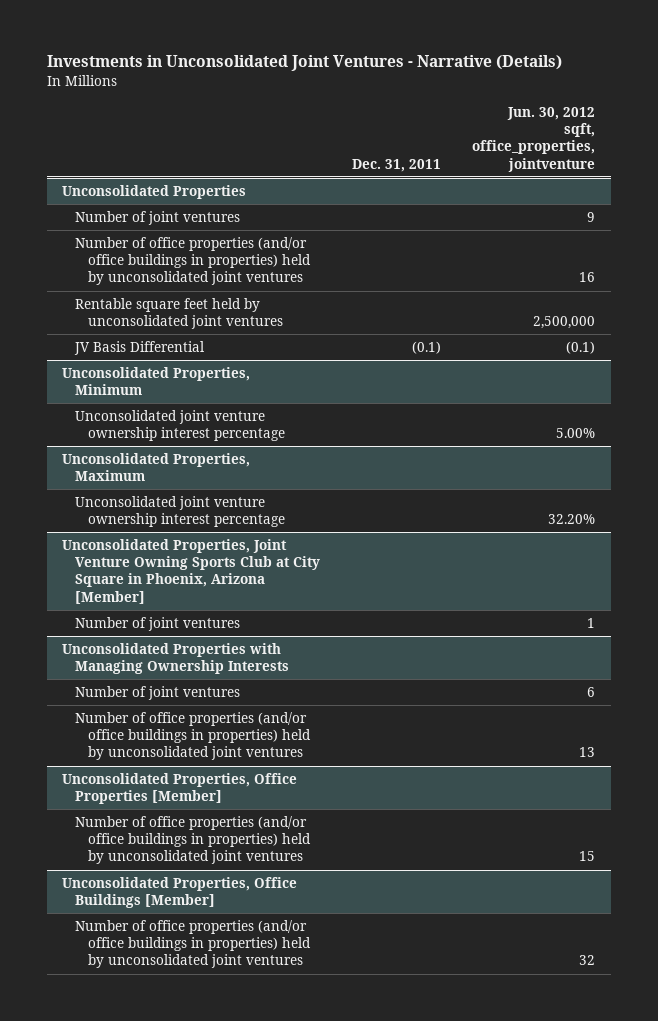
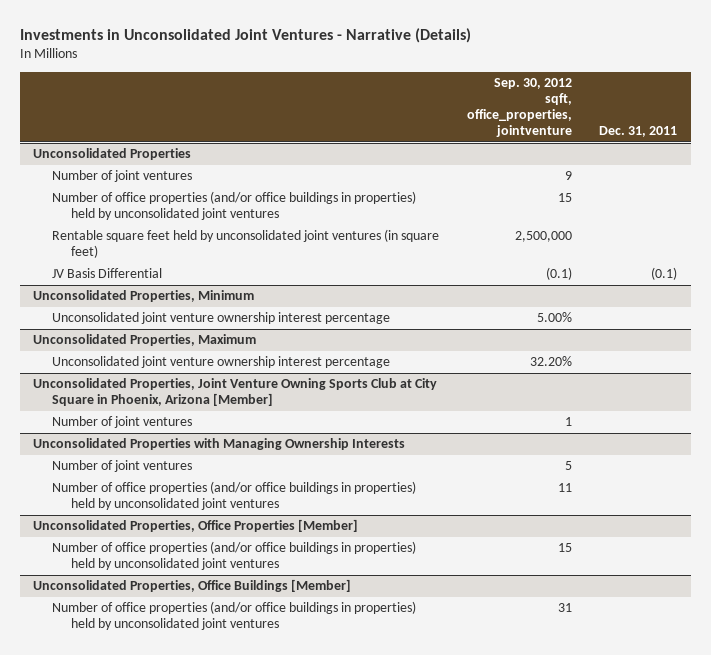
[472,106,596,172] Jun. 30, 2012 sqft, office_properties, jointventure -> none
none -> [466,77,572,138] Sep. 30, 2012 sqft, office_properties, jointventure
[75,297,284,330] Rentable square feet held by unconsolidated joint ventures -> [52,229,440,259] Rentable square feet held by unconsolidated joint ventures (in square feet)

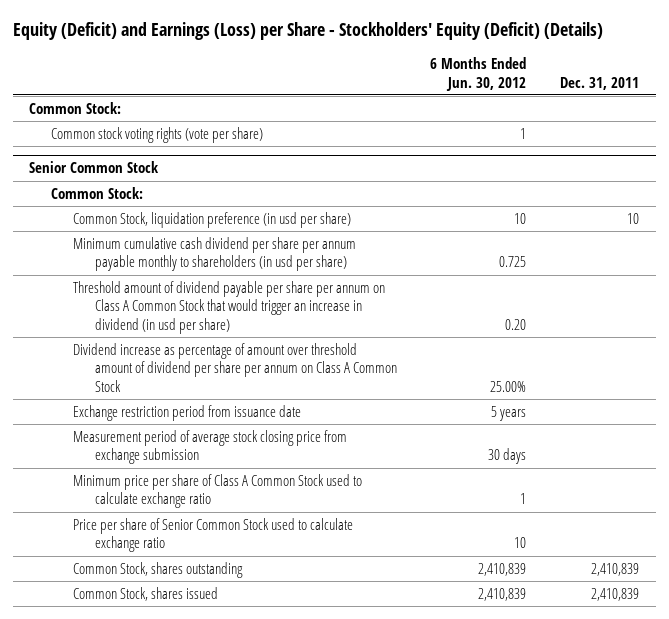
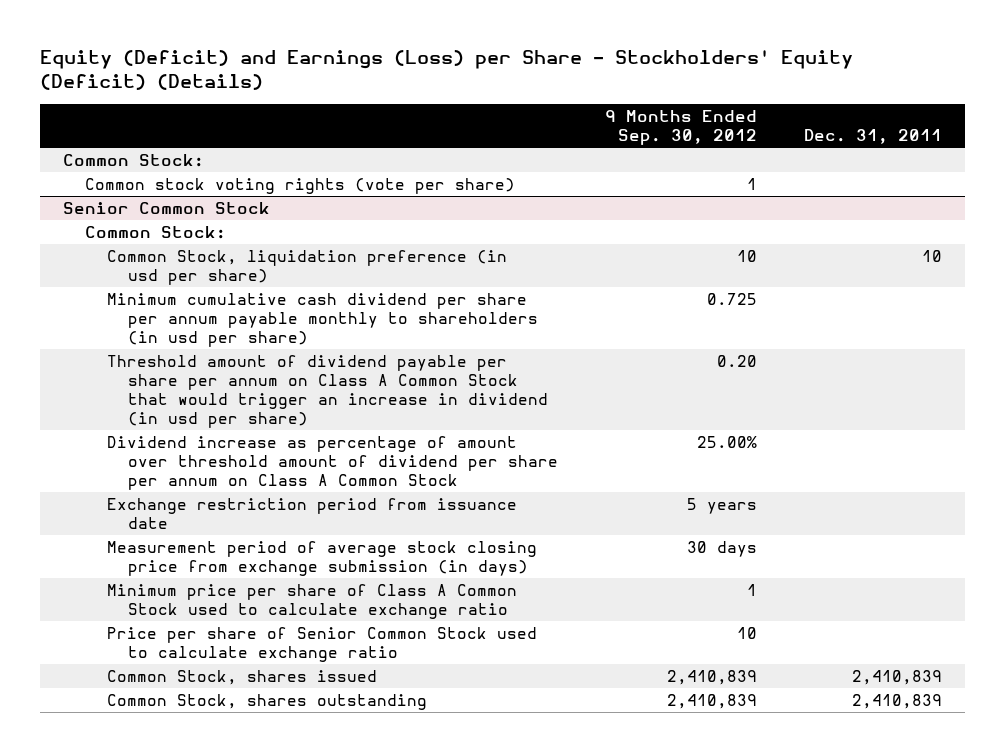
[430,57,527,91] 6 Months Ended Jun. 30, 2012 -> none
none -> [605,110,758,146] 9 Months Ended Sep. 30, 2012
[72,430,347,465] Measurement period of average stock closing price from exchange submission -> [106,541,537,576] Measurement period of average stock closing price from exchange submission (in days)
[72,562,243,579] Common Stock, shares outstanding -> [106,694,427,711] Common Stock, shares outstanding

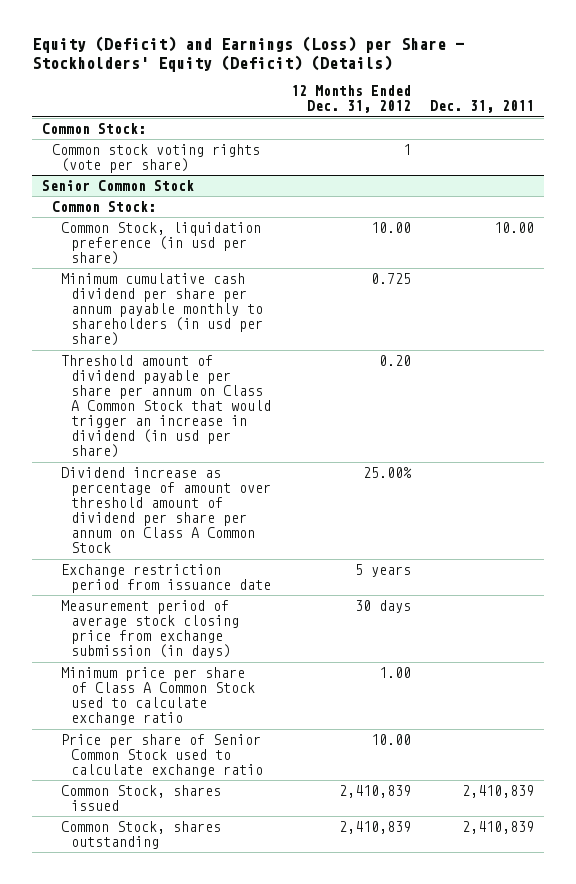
[605,110,758,146] 9 Months Ended Sep. 30, 2012 -> none
none -> [290,85,411,114] 12 Months Ended Dec. 31, 2012
[921,250,942,263] 10 -> [494,222,535,234] 10.00

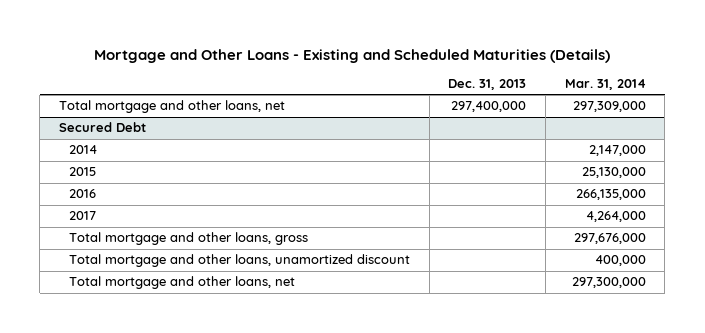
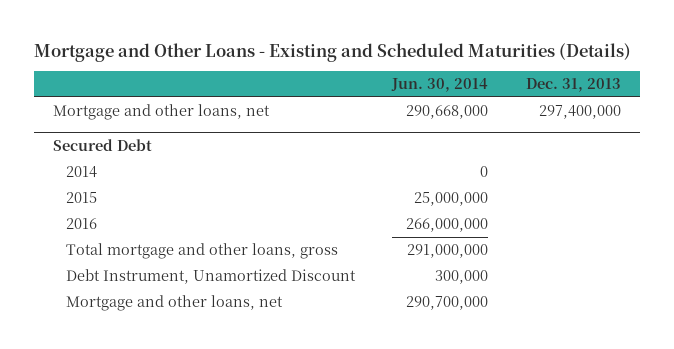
[564,79,646,91] Mar. 31, 2014 -> none
none -> [391,78,489,93] Jun. 30, 2014
[59,100,286,114] Total mortgage and other loans, net -> [53,104,271,121] Mortgage and other loans, net
[69,211,97,221] 2017 -> none
[69,254,411,268] Total mortgage and other loans, unamortized discount -> [66,269,357,285] Debt Instrument, Unamortized Discount
[69,276,296,290] Total mortgage and other loans, net -> [66,295,284,312] Mortgage and other loans, net

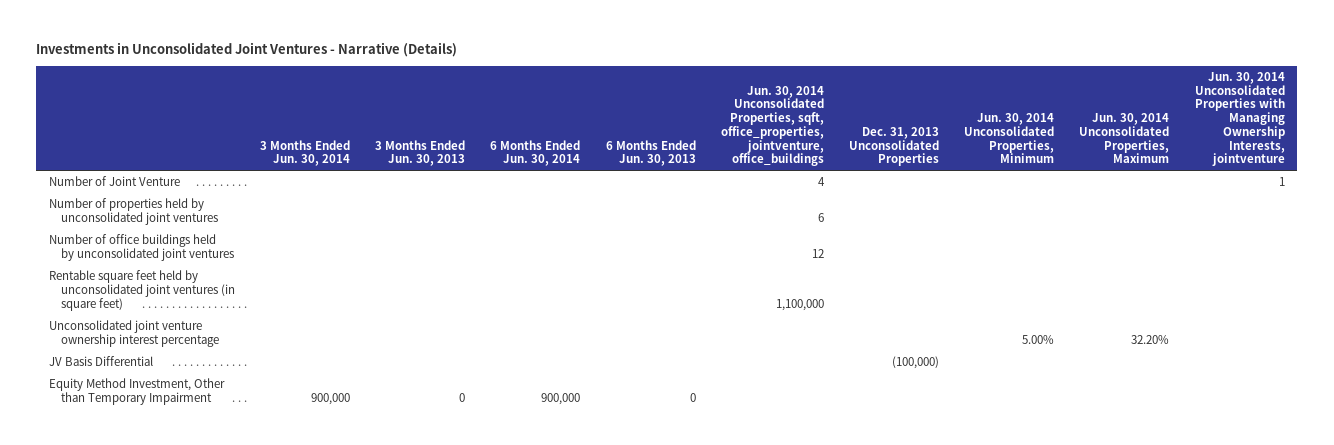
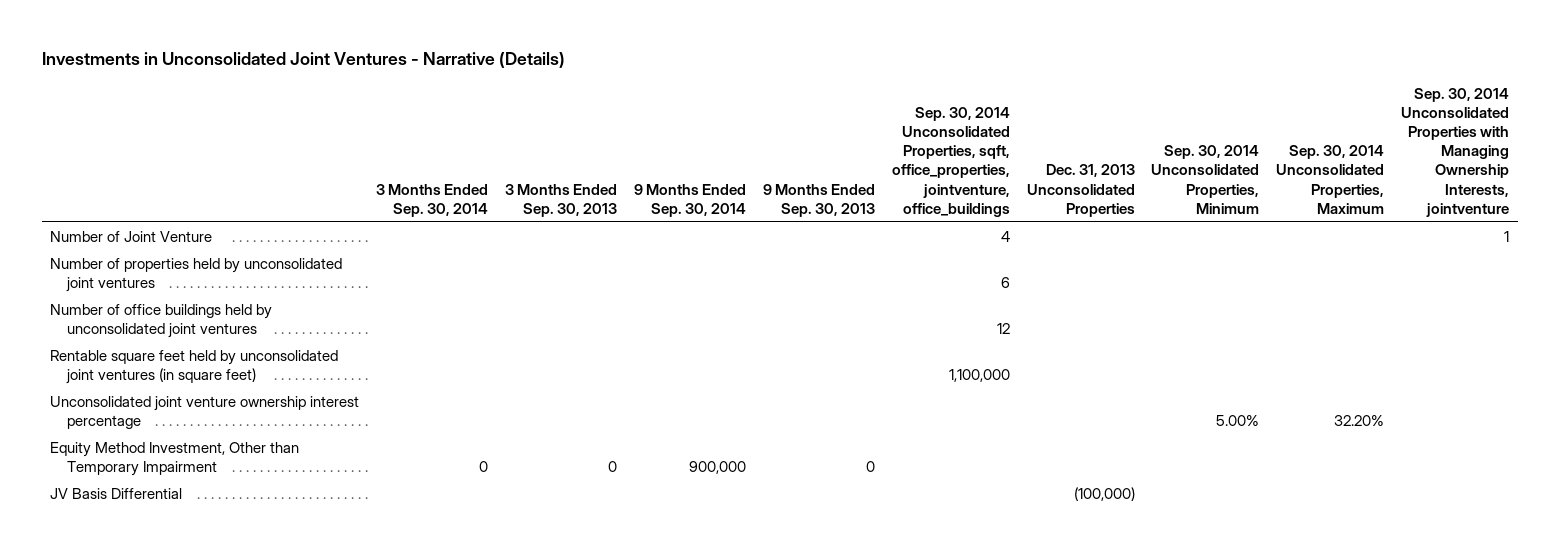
[259,139,350,167] 3 Months Ended Jun. 30, 2014 -> none
[375,139,466,167] 3 Months Ended Jun. 30, 2013 -> none
[490,139,581,167] 6 Months Ended Jun. 30, 2014 -> none
[605,139,696,167] 6 Months Ended Jun. 30, 2013 -> none
[720,85,824,167] Jun. 30, 2014 Unconsolidated Properties, sqft, office_properties, jointventure, office_buildings -> none
[964,113,1055,164] Jun. 30, 2014 Unconsolidated Properties, Minimum -> none
[1079,113,1170,164] Jun. 30, 2014 Unconsolidated Properties, Maximum -> none
[1194,72,1285,167] Jun. 30, 2014 Unconsolidated Properties with Managing Ownership Interests, jointventure -> none
none -> [376,183,489,217] 3 Months Ended Sep. 30, 2014
none -> [504,183,617,217] 3 Months Ended Sep. 30, 2013
none -> [633,183,746,217] 9 Months Ended Sep. 30, 2014
none -> [762,183,875,217] 9 Months Ended Sep. 30, 2013
none -> [891,107,1010,217] Sep. 30, 2014 Unconsolidated Properties, sqft, office_properties, jointventure, office_buildings
none -> [1151,145,1260,214] Sep. 30, 2014 Unconsolidated Properties, Minimum
none -> [1276,145,1385,214] Sep. 30, 2014 Unconsolidated Properties, Maximum
none -> [1401,88,1510,217] Sep. 30, 2014 Unconsolidated Properties with Managing Ownership Interests, jointventure
[48,356,153,367] JV Basis Differential -> [50,487,183,499] JV Basis Differential

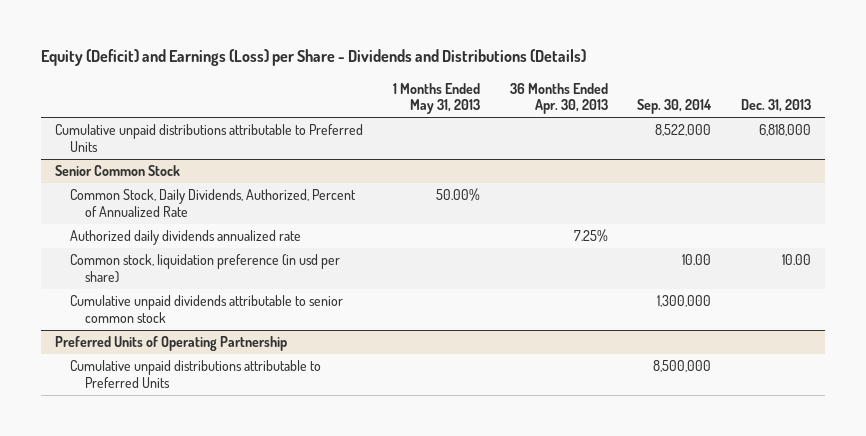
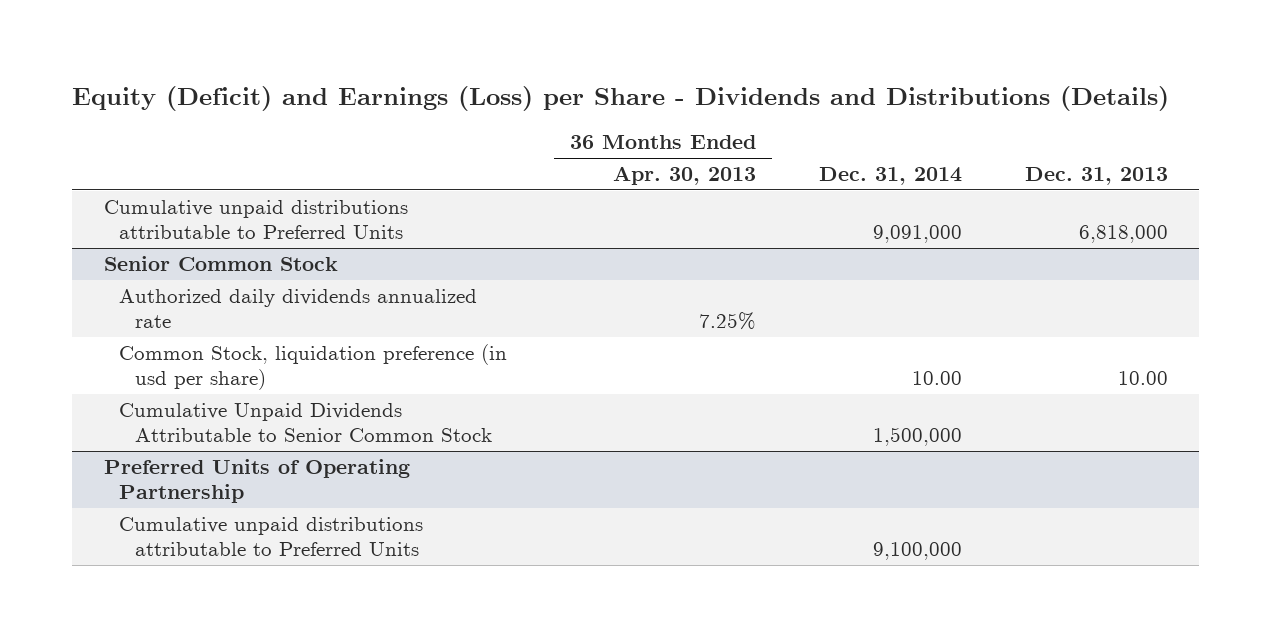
[392,82,480,115] 1 Months Ended May 31, 2013 -> none
[637,99,713,115] Sep. 30, 2014 -> none
none -> [819,167,963,186] Dec. 31, 2014
[70,189,357,217] Common Stock, Daily Dividends, Authorized, Percent of Annualized Rate -> none
[70,254,341,283] Common stock, liquidation preference (in usd per share) -> [119,344,508,391] Common Stock, liquidation preference (in usd per share)
[70,295,344,323] Cumulative unpaid dividends attributable to senior common stock -> [119,403,492,443] Cumulative Unpaid Dividends Attributable to Senior Common Stock

